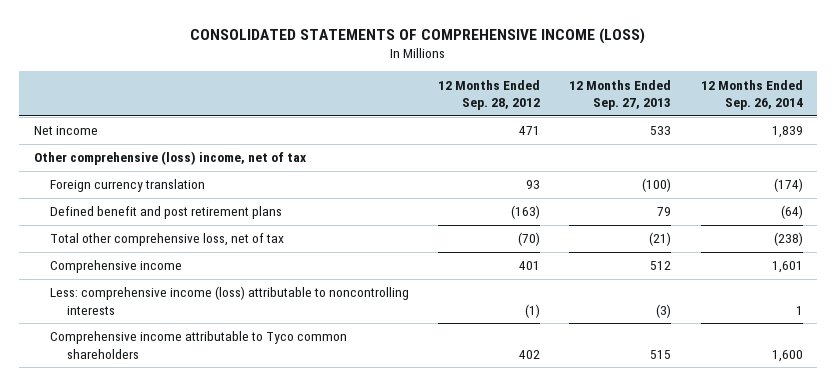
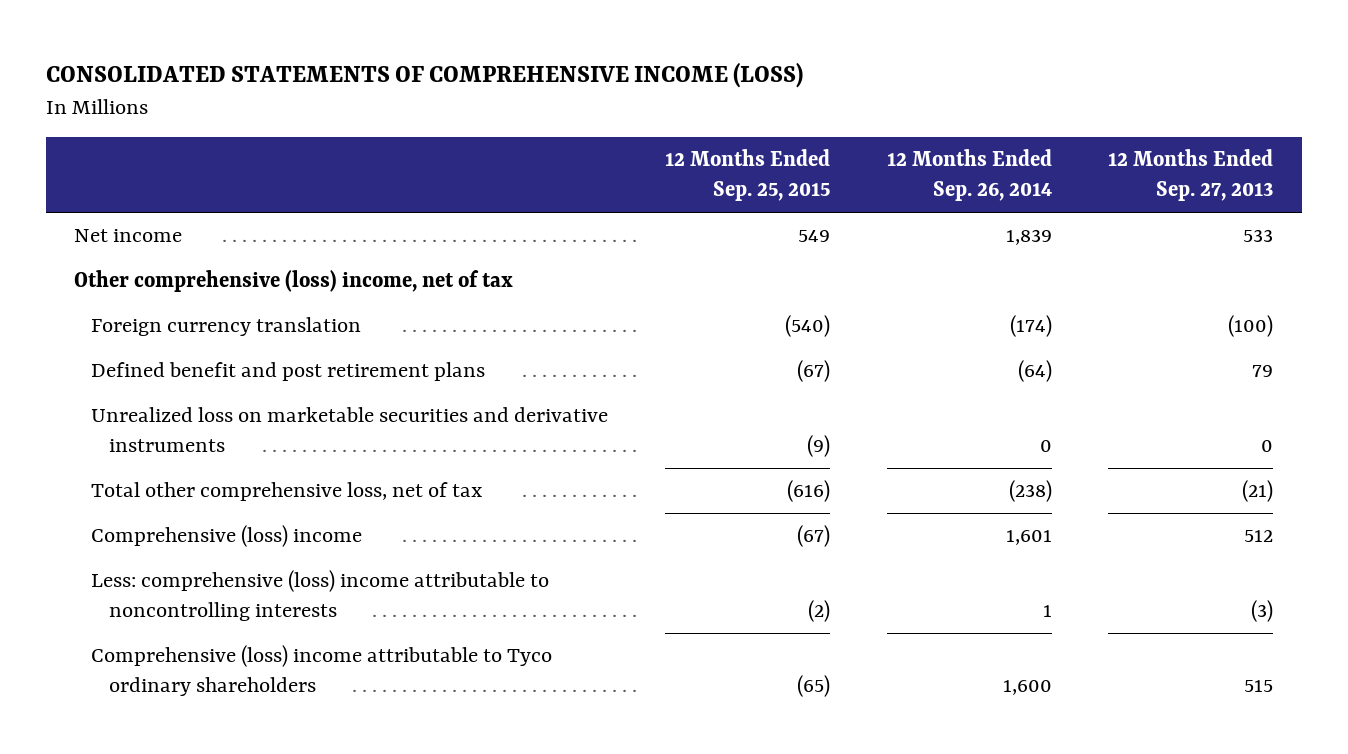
[438,79,541,110] 12 Months Ended Sep. 28, 2012 -> none
none -> [665,149,831,202] 12 Months Ended Sep. 25, 2015
none -> [91,407,609,453] Unrealized loss on marketable securities and derivative instruments
[50,260,183,274] Comprehensive income -> [91,525,363,548] Comprehensive (loss) income
[50,286,410,315] Less: comprehensive income (loss) attributable to noncontrolling interests -> [91,570,550,622] Less: comprehensive (loss) income attributable to noncontrolling interests
[50,331,348,359] Comprehensive income attributable to Tyco common shareholders -> [91,645,553,697] Comprehensive (loss) income attributable to Tyco ordinary shareholders

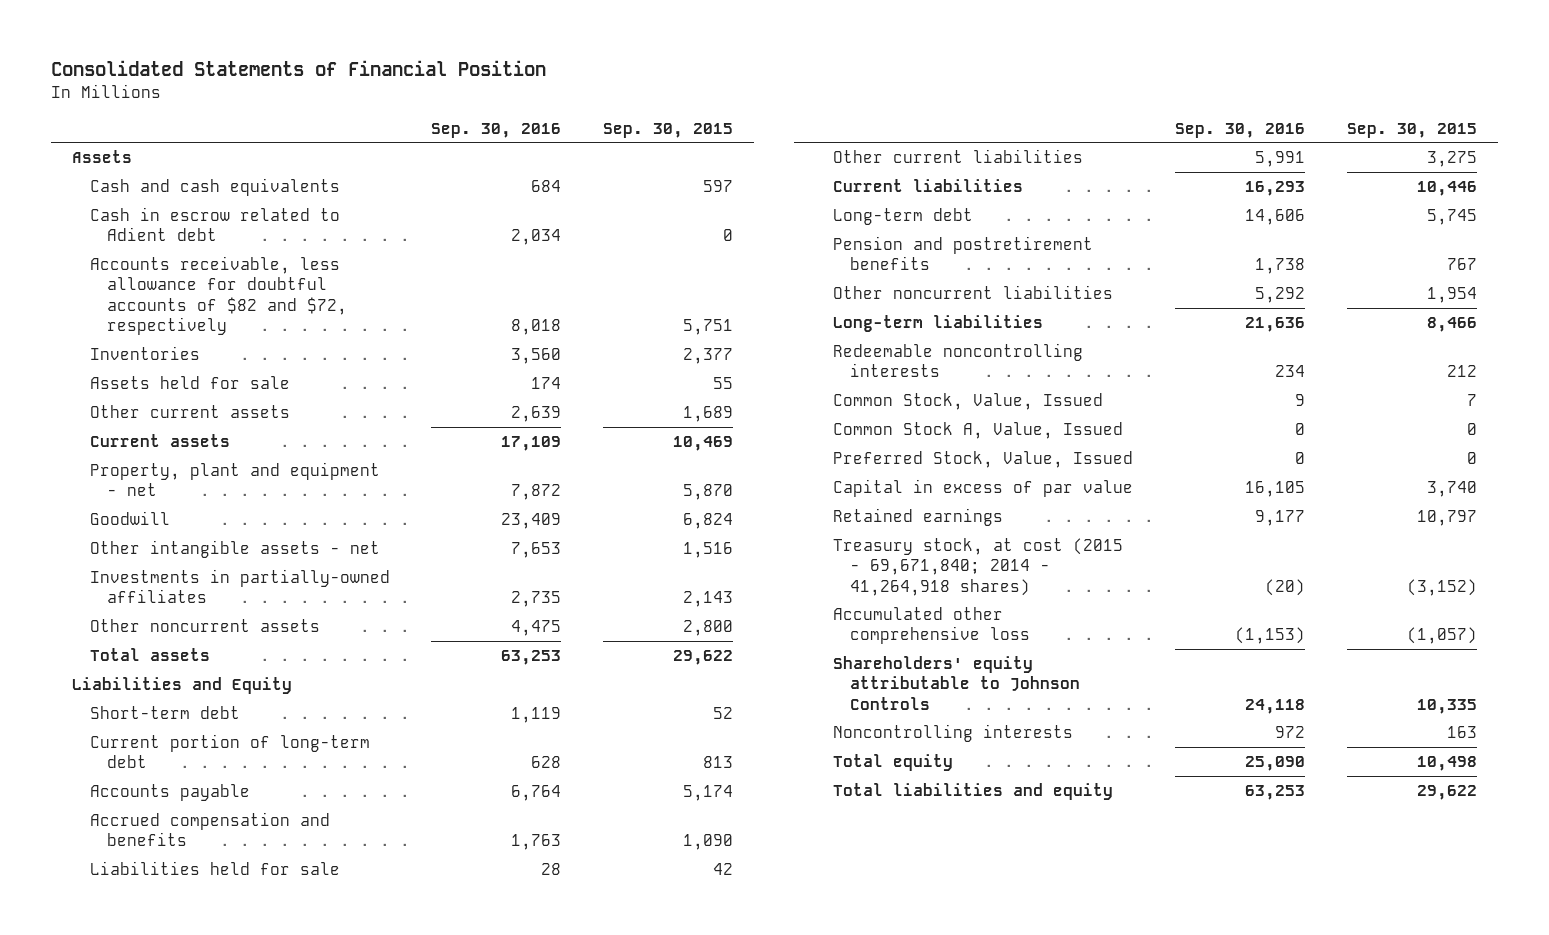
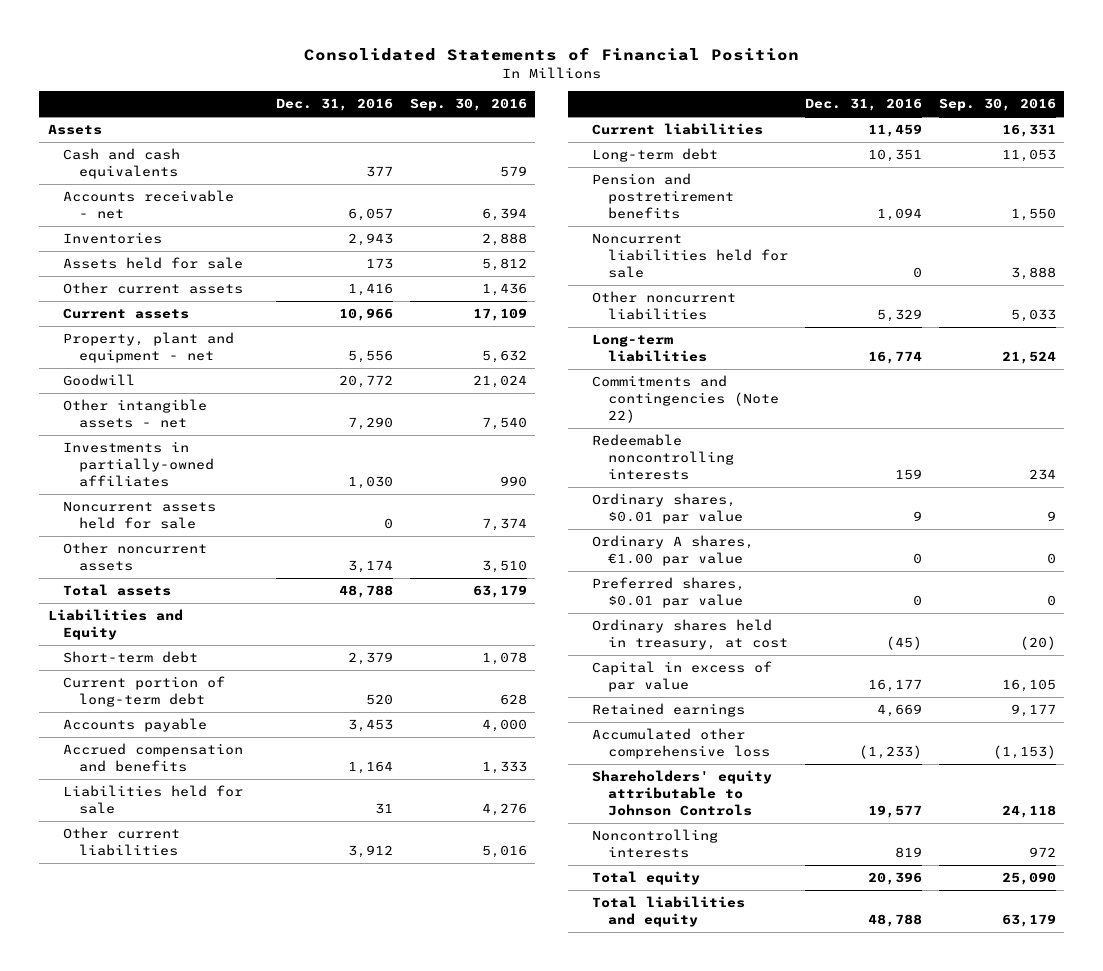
[603,122,734,138] Sep. 30, 2015 -> none
none -> [275,98,393,112] Dec. 31, 2016
[89,206,340,242] Cash in escrow related to Adient debt -> none
[89,255,347,336] Accounts receivable, less allowance for doubtful accounts of $82 and $72, respectively -> none
[531,179,562,192] 684 -> [499,166,527,178] 579
none -> [63,190,235,220] Accounts receivable - net
[511,347,562,364] 3,560 -> [481,233,527,247] 2,888
[531,376,562,389] 174 -> [481,258,527,272] 5,812
[511,405,562,422] 2,639 -> [481,283,527,297] 1,436
[511,484,562,501] 7,872 -> [481,350,527,364] 5,632
[501,512,562,529] 23,409 -> [472,375,527,389] 21,024
[511,541,562,558] 7,653 -> [481,417,527,431] 7,540
[511,591,562,608] 2,735 -> [499,476,527,488] 990
none -> [63,501,217,530] Noncurrent assets held for sale
[511,619,562,636] 4,475 -> [481,560,527,574] 3,510
[501,649,562,665] 63,253 -> [472,585,527,599] 63,179
[511,706,562,723] 1,119 -> [481,652,527,666] 1,078
[511,784,562,801] 6,764 -> [481,719,527,733] 4,000
[511,834,562,851] 1,763 -> [481,761,527,775] 1,333
[541,862,562,875] 28 -> [481,803,527,817] 4,276
[1254,150,1305,167] 5,991 -> [481,845,527,859] 5,016
[1244,180,1305,196] 16,293 -> [1001,124,1056,138] 16,331
[1244,208,1305,225] 14,606 -> [1001,149,1056,163] 11,053
[1254,258,1305,275] 1,738 -> [1010,208,1056,222] 1,550
none -> [592,233,789,279] Noncurrent liabilities held for sale
[1254,286,1305,303] 5,292 -> [1010,309,1056,323] 5,033
[1244,316,1305,332] 21,636 -> [1001,351,1056,365] 21,524
none -> [592,375,780,424] Commitments and contingencies (Note 22)
[832,392,1103,410] Common Stock, Value, Issued -> [592,493,744,525] Ordinary shares, $0.01 par value
[832,421,1123,439] Common Stock A, Value, Issued -> [592,535,755,567] Ordinary A shares, €1.00 par value
[832,450,1133,468] Preferred Stock, Value, Issued -> [592,577,746,609] Preferred shares, $0.01 par value
none -> [592,619,789,651] Ordinary shares held in treasury, at cost
[832,537,1123,596] Treasury stock, at cost (2015 - 69,671,840; 2014 - 41,264,918 shares) -> none
[1244,784,1305,800] 63,253 -> [1001,914,1056,928] 63,179

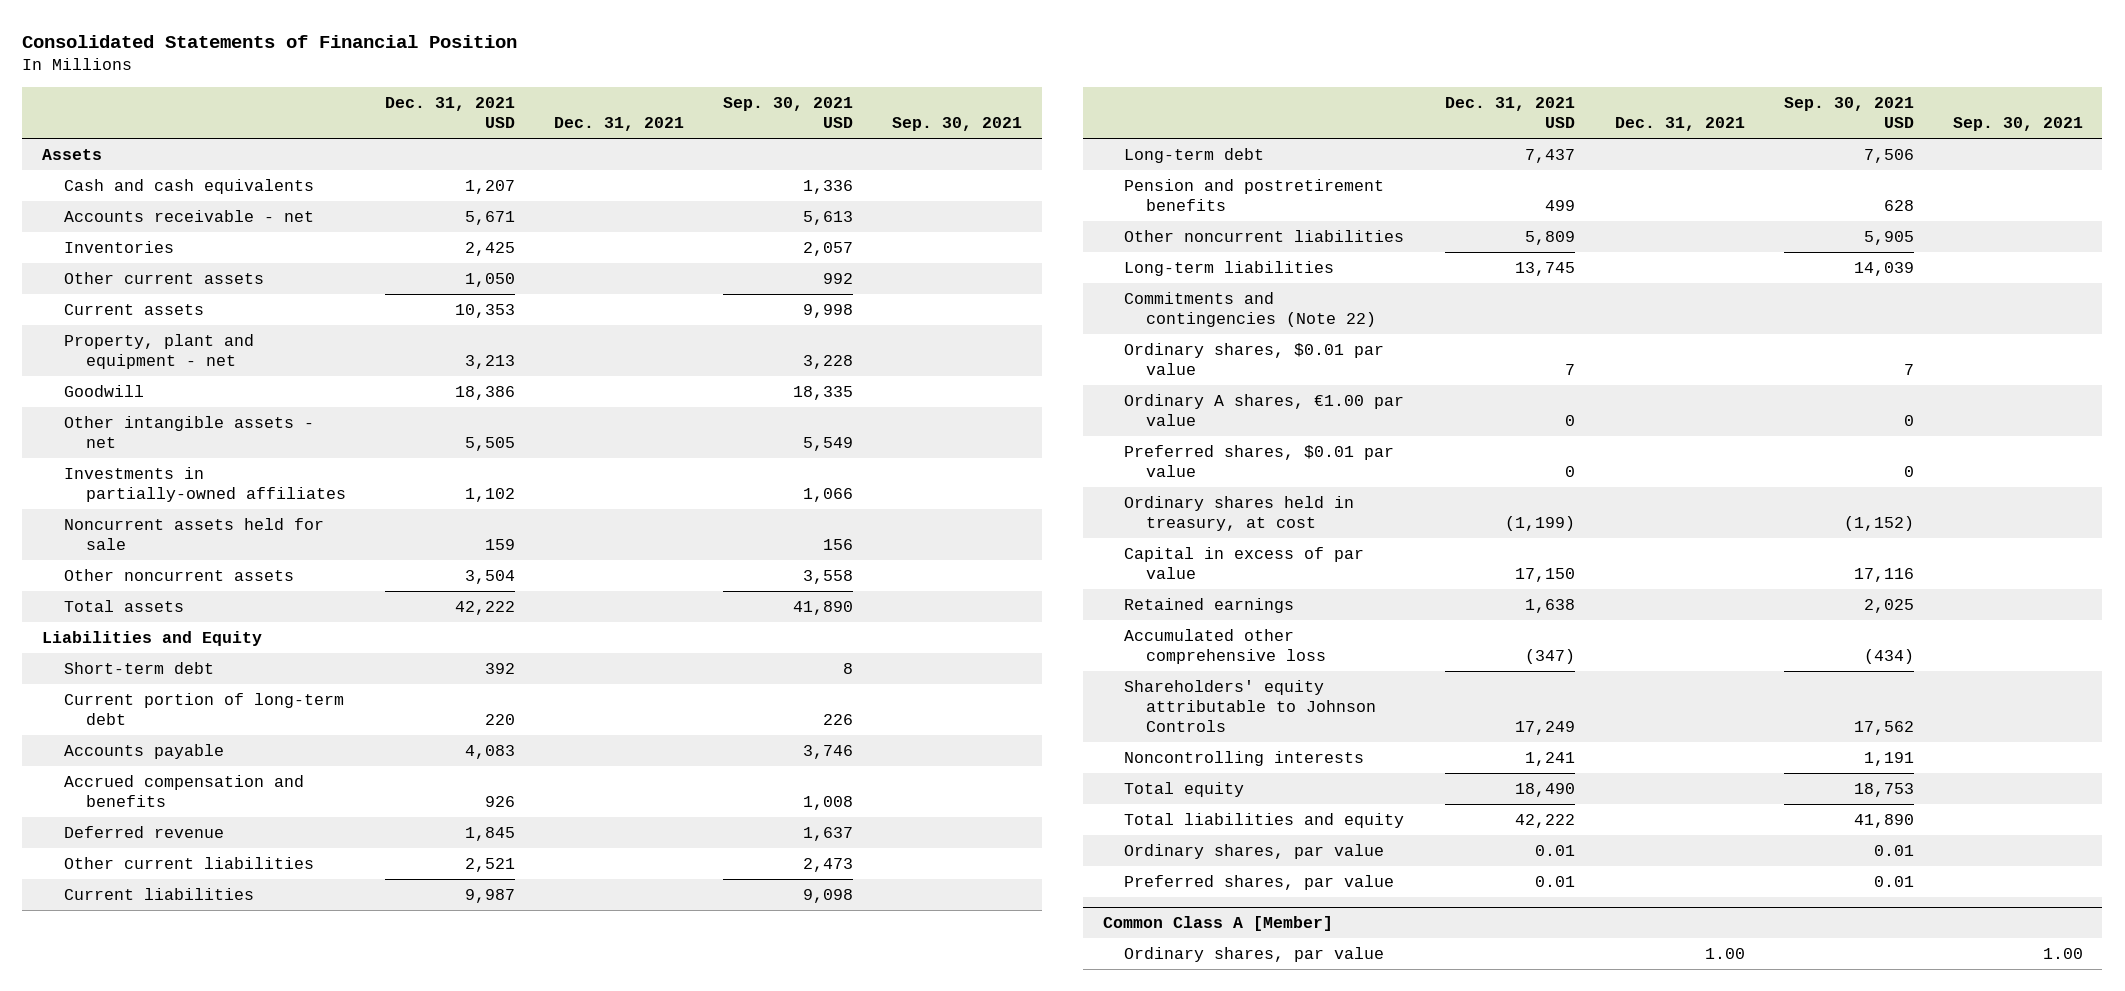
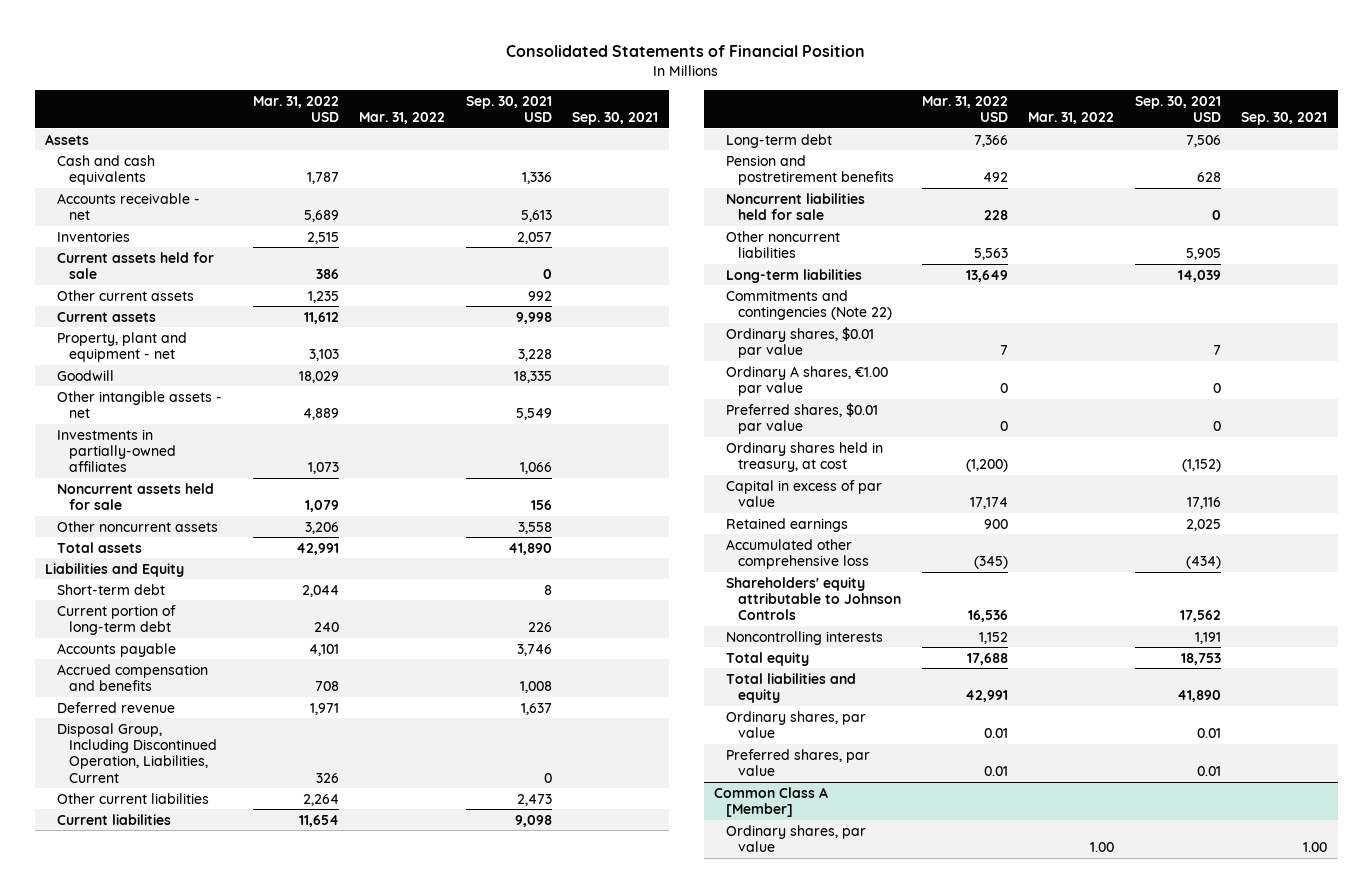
[384,96,515,129] Dec. 31, 2021 USD -> none
[553,117,684,132] Dec. 31, 2021 -> none
none -> [252,95,339,122] Mar. 31, 2022 USD
none -> [359,111,446,124] Mar. 31, 2022
none -> [56,251,214,280] Current assets held for sale
none -> [56,722,217,783] Disposal Group, Including Discontinued Operation, Liabilities, Current
none -> [726,192,866,221] Noncurrent liabilities held for sale

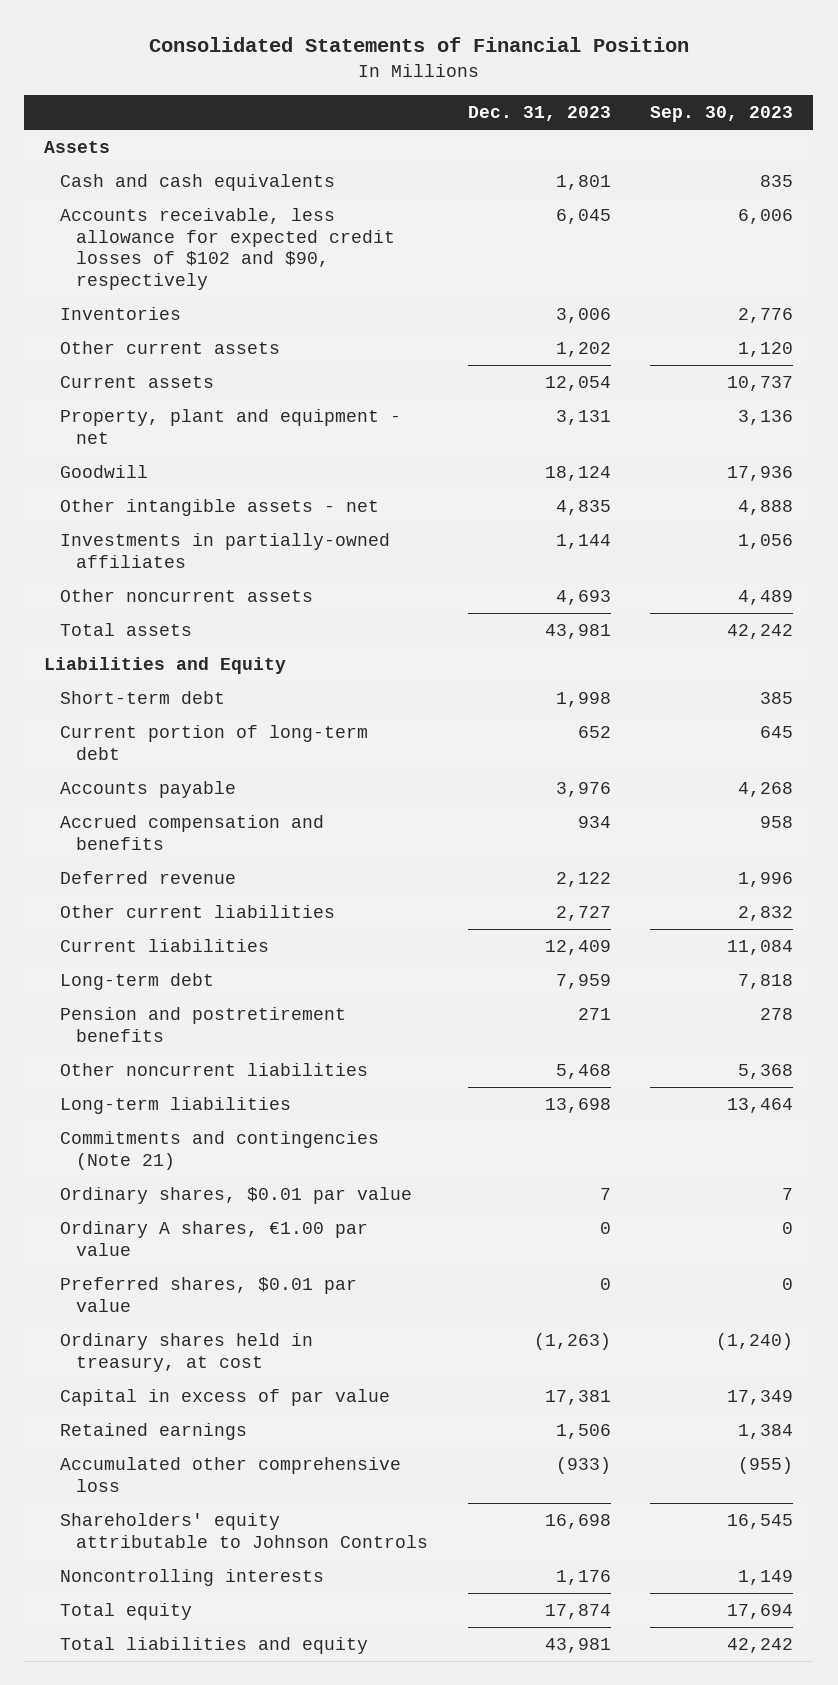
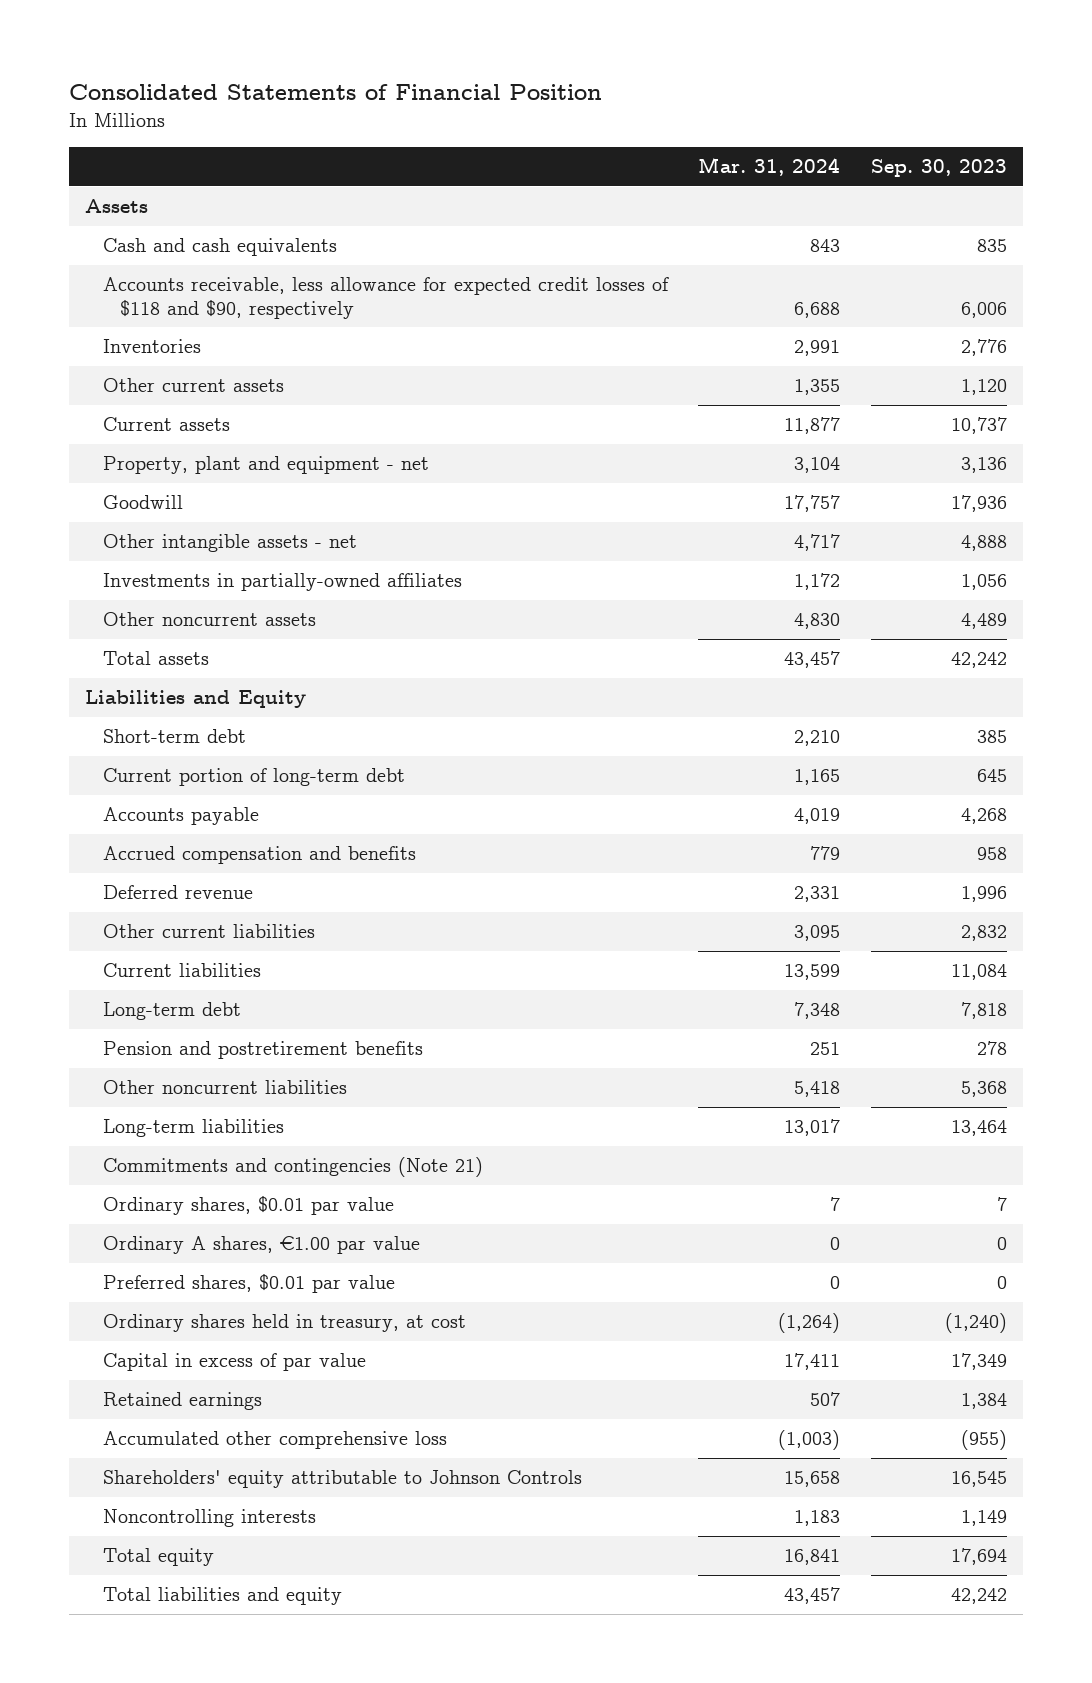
[467,105,611,121] Dec. 31, 2023 -> none
none -> [698,157,841,177] Mar. 31, 2024
[60,208,395,290] Accounts receivable, less allowance for expected credit losses of $102 and $90, respectively -> [102,277,669,319] Accounts receivable, less allowance for expected credit losses of $118 and $90, respectively

